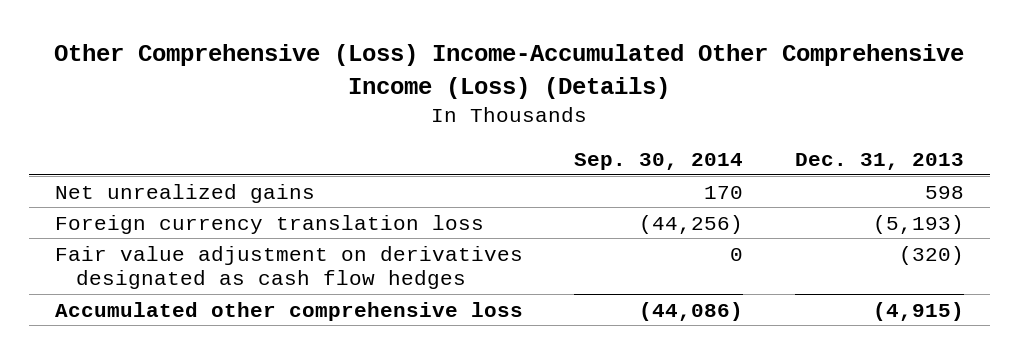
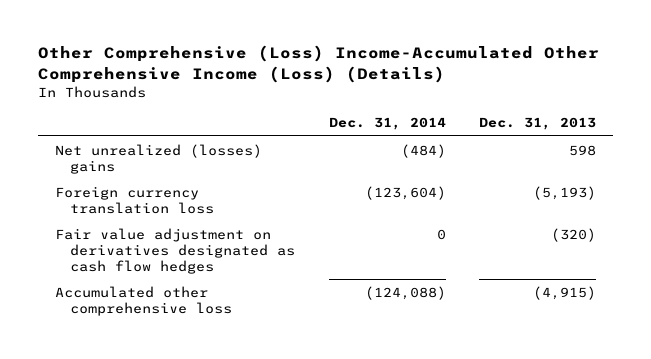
[574,153,744,171] Sep. 30, 2014 -> none
none -> [328,117,446,131] Dec. 31, 2014
[54,183,315,203] Net unrealized gains -> [54,143,262,174] Net unrealized (losses) gains

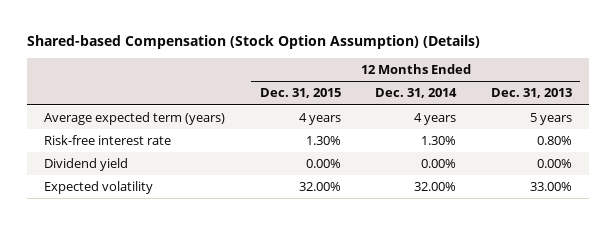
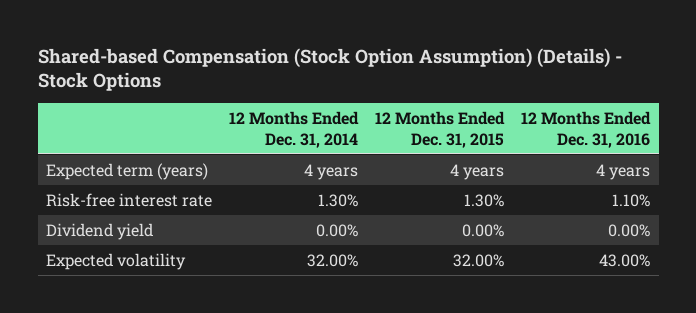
[26,34,480,49] Shared-based Compensation (Stock Option Assumption) (Details) -> [37,47,622,92] Shared-based Compensation (Stock Option Assumption) (Details) - Stock Options
[490,88,572,99] Dec. 31, 2013 -> none
none -> [521,111,652,148] 12 Months Ended Dec. 31, 2016
[44,111,226,125] Average expected term (years) -> [46,162,209,180] Expected term (years)

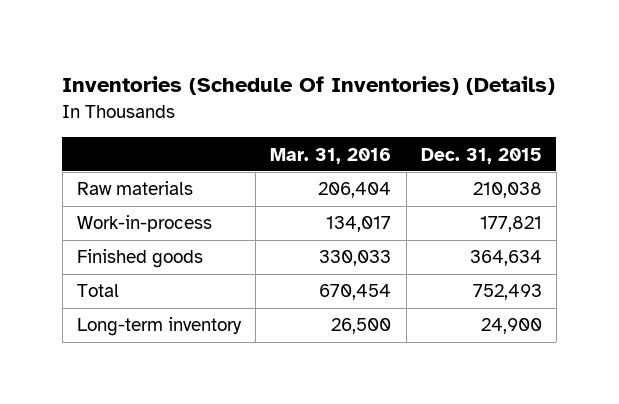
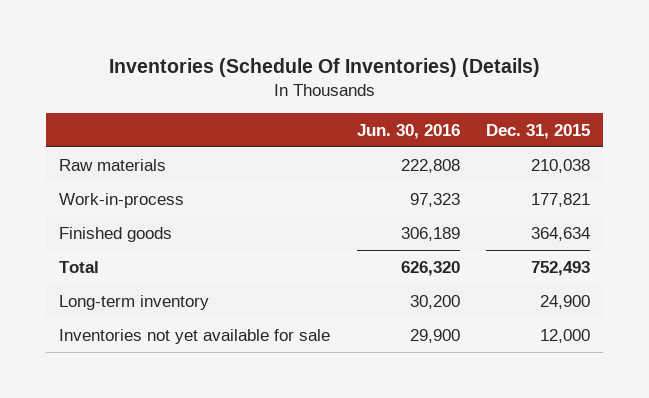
[270,147,392,164] Mar. 31, 2016 -> none
none -> [356,123,460,139] Jun. 30, 2016
none -> [59,328,331,344] Inventories not yet available for sale

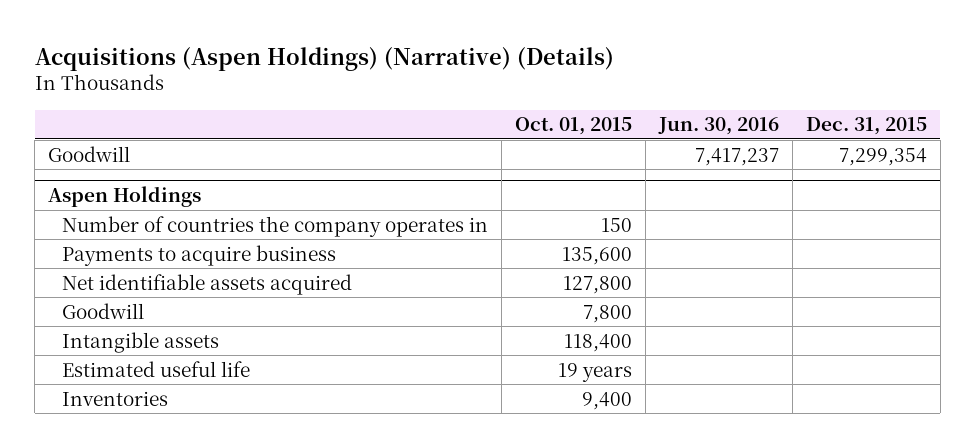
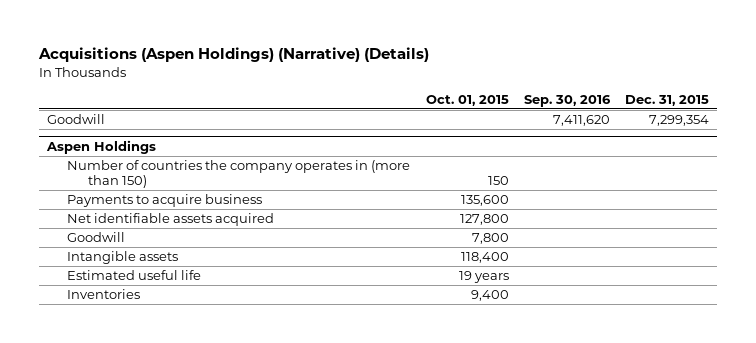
[657,117,779,136] Jun. 30, 2016 -> none
none -> [524,94,612,107] Sep. 30, 2016
[62,215,489,237] Number of countries the company operates in -> [67,160,411,189] Number of countries the company operates in (more than 150)

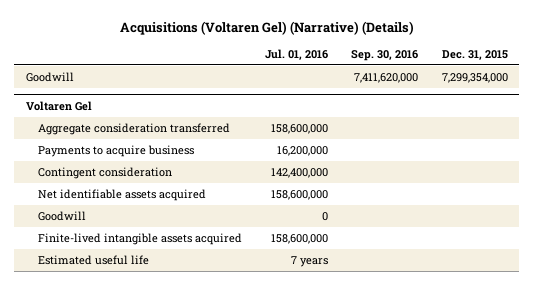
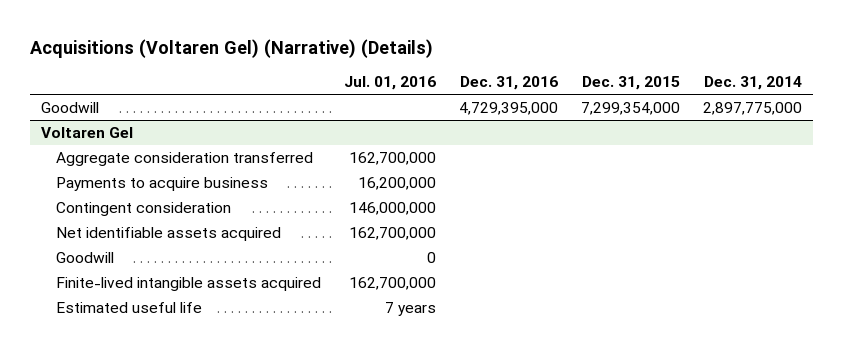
[351,49,419,61] Sep. 30, 2016 -> none
none -> [459,76,558,91] Dec. 31, 2016
none -> [703,76,802,91] Dec. 31, 2014
[270,123,328,134] 158,600,000 -> [348,152,436,166] 162,700,000
[270,167,328,178] 142,400,000 -> [348,202,436,216] 146,000,000
[270,189,328,200] 158,600,000 -> [348,227,436,241] 162,700,000
[270,233,328,244] 158,600,000 -> [348,277,436,291] 162,700,000

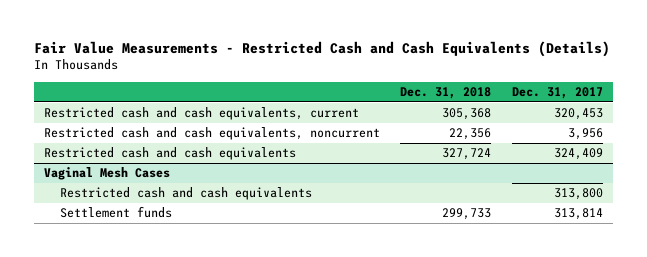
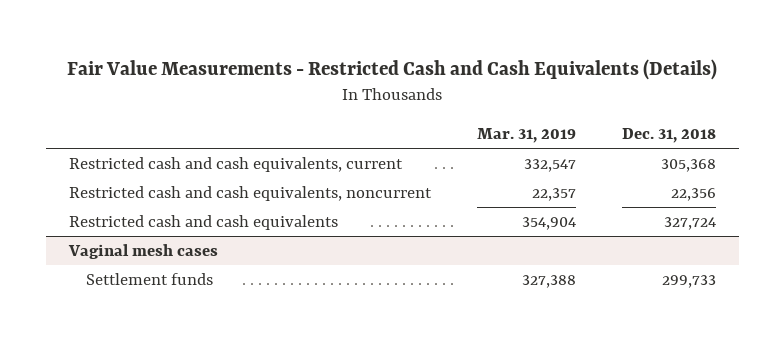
[511,86,603,99] Dec. 31, 2017 -> none
none -> [476,127,576,143] Mar. 31, 2019
[59,187,312,201] Restricted cash and cash equivalents -> none
[44,167,171,181] Vaginal Mesh Cases -> [67,244,218,260] Vaginal mesh cases

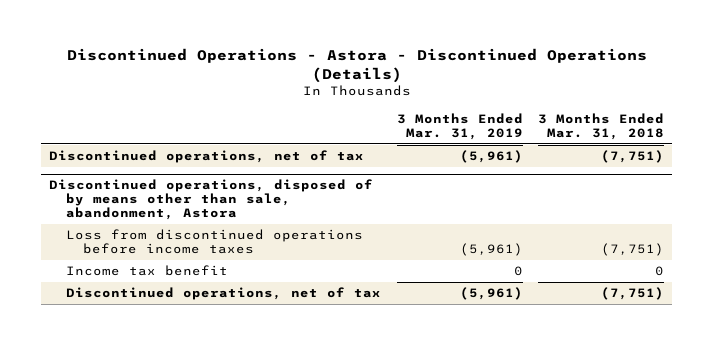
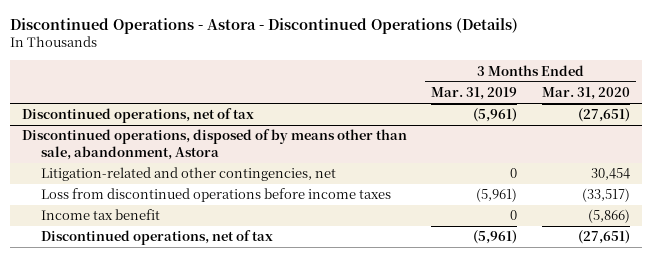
[538,112,665,140] 3 Months Ended Mar. 31, 2018 -> none
none -> [541,86,630,100] Mar. 31, 2020
none -> [41,167,337,182] Litigation-related and other contingencies, net

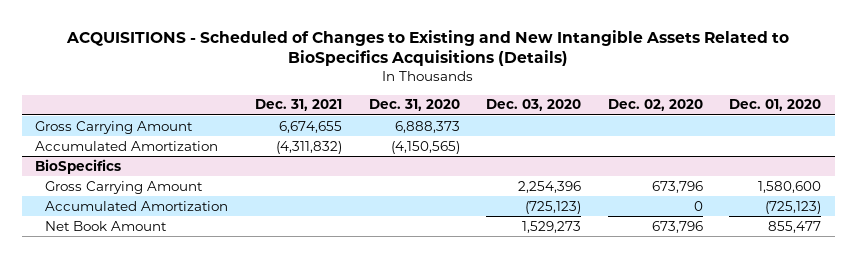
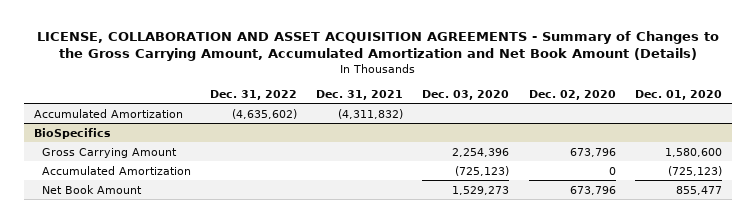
[66,29,790,67] ACQUISITIONS - Scheduled of Changes to Existing and New Intangible Assets Related to BioSpecifics Acquisitions (Details) -> [36,31,719,62] LICENSE, COLLABORATION AND ASSET ACQUISITION AGREEMENTS - Summary of Changes to the Gross Carrying Amount, Accumulated Amortization and Net Book Amount (Details)
[368,99,460,112] Dec. 31, 2020 -> none
none -> [210,89,298,100] Dec. 31, 2022
[35,120,194,134] Gross Carrying Amount -> none

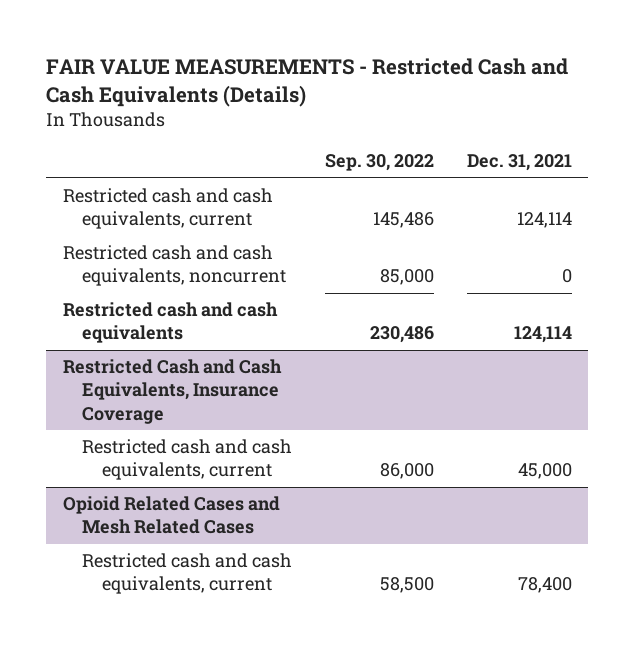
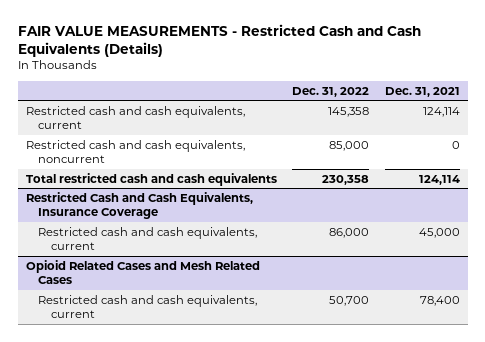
[324,154,434,172] Sep. 30, 2022 -> none
none -> [292,86,370,97] Dec. 31, 2022
[62,302,278,344] Restricted cash and cash equivalents -> [25,172,277,186] Total restricted cash and cash equivalents

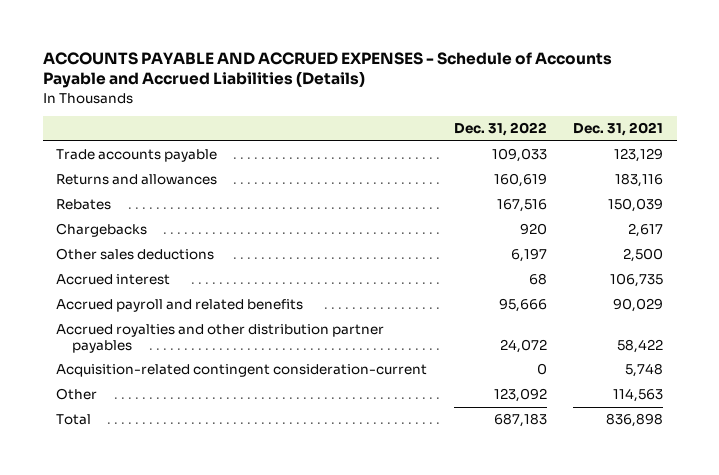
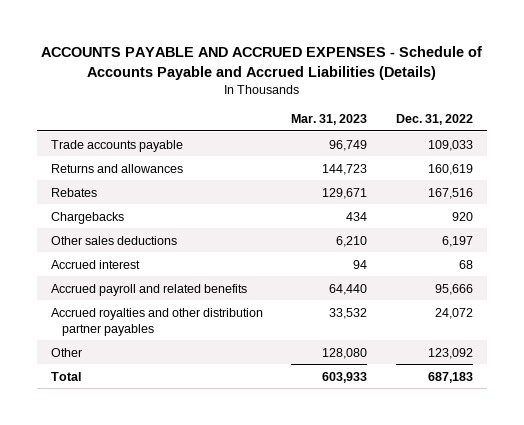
[573,122,664,137] Dec. 31, 2021 -> none
none -> [291,114,368,126] Mar. 31, 2023
[56,364,428,378] Acquisition-related contingent consideration-current -> none

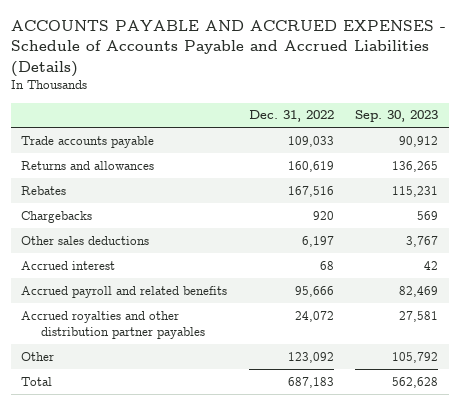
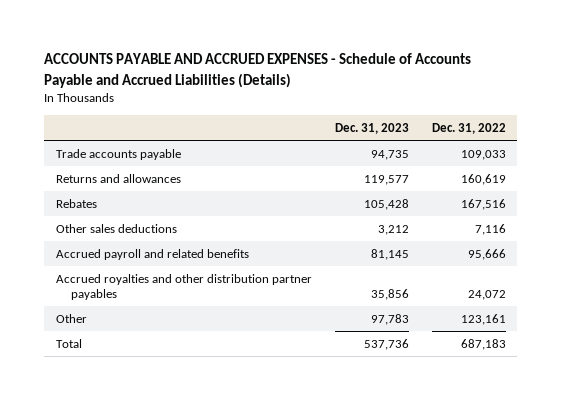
[355,110,439,123] Sep. 30, 2023 -> none
none -> [334,122,409,134] Dec. 31, 2023
[21,210,93,223] Chargebacks -> none
[21,260,116,270] Accrued interest -> none
[301,235,334,247] 6,197 -> [474,223,506,235] 7,116
[287,351,334,363] 123,092 -> [460,313,506,325] 123,161

